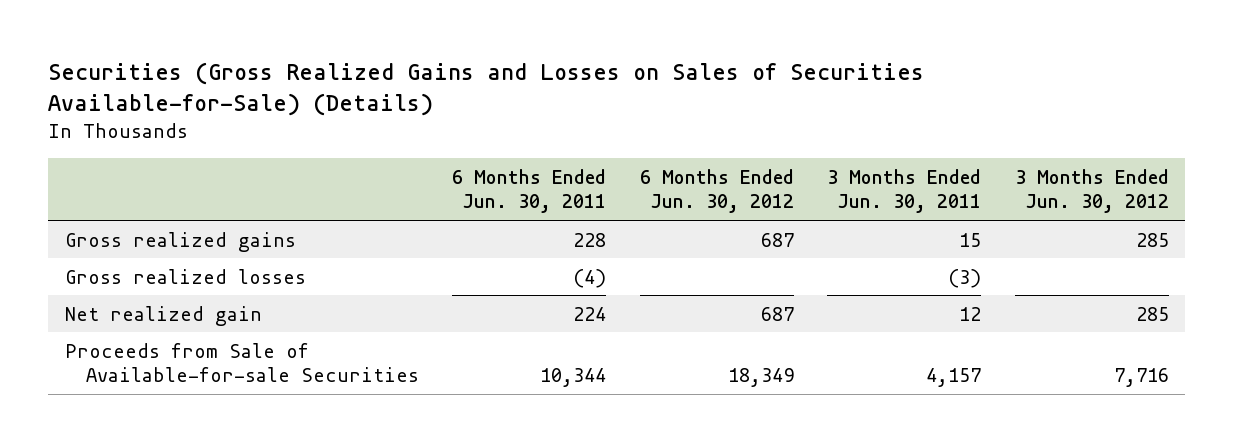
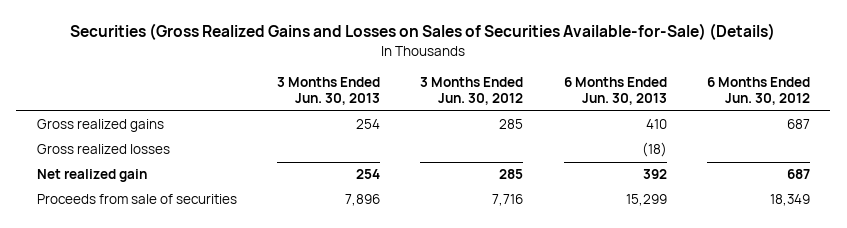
[452,169,607,214] 6 Months Ended Jun. 30, 2011 -> none
[827,169,982,214] 3 Months Ended Jun. 30, 2011 -> none
none -> [276,76,380,106] 3 Months Ended Jun. 30, 2013
none -> [563,76,667,106] 6 Months Ended Jun. 30, 2013
[65,342,419,382] Proceeds from Sale of Available-for-sale Securities -> [36,194,237,205] Proceeds from sale of securities

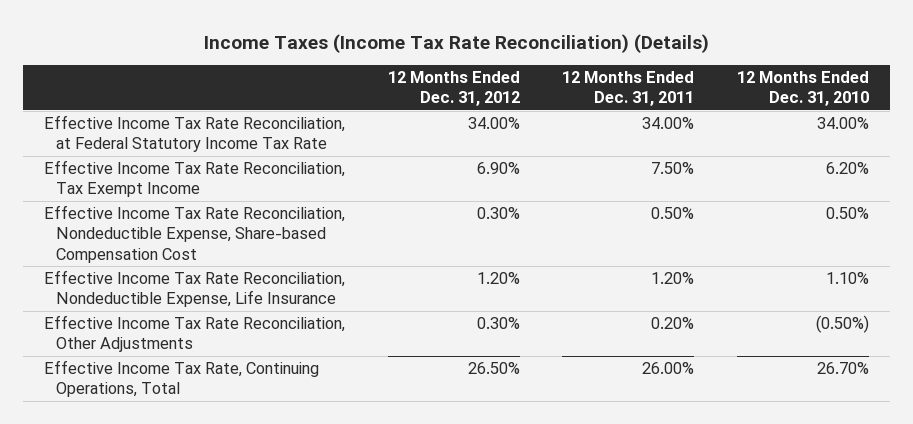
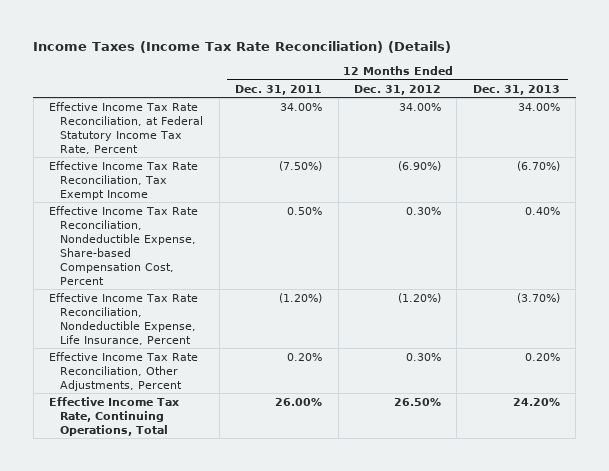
[736,71,869,107] 12 Months Ended Dec. 31, 2010 -> none
none -> [472,84,560,95] Dec. 31, 2013
[44,115,346,153] Effective Income Tax Rate Reconciliation, at Federal Statutory Income Tax Rate -> [49,101,204,154] Effective Income Tax Rate Reconciliation, at Federal Statutory Income Tax Rate, Percent
[476,162,520,175] 6.90% -> [398,160,442,171] (6.90%)
[651,162,695,175] 7.50% -> [279,160,323,171] (7.50%)
[44,205,346,263] Effective Income Tax Rate Reconciliation, Nondeductible Expense, Share-based Compensation Cost -> [49,205,199,285] Effective Income Tax Rate Reconciliation, Nondeductible Expense, Share-based Compensation Cost, Percent
[44,270,346,308] Effective Income Tax Rate Reconciliation, Nondeductible Expense, Life Insurance -> [49,292,199,345] Effective Income Tax Rate Reconciliation, Nondeductible Expense, Life Insurance, Percent
[476,272,520,285] 1.20% -> [398,292,442,303] (1.20%)
[651,272,695,285] 1.20% -> [279,292,323,303] (1.20%)
[44,315,346,353] Effective Income Tax Rate Reconciliation, Other Adjustments -> [49,351,199,391] Effective Income Tax Rate Reconciliation, Other Adjustments, Percent

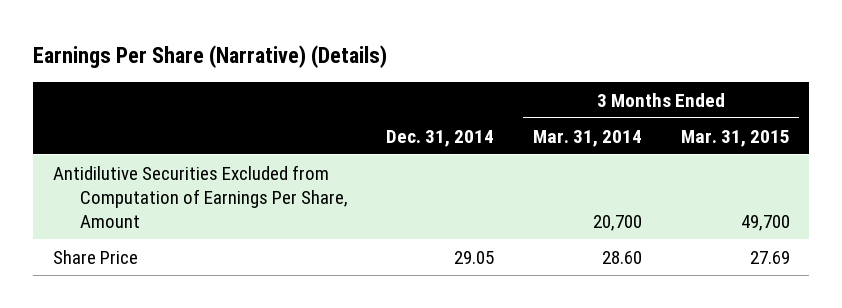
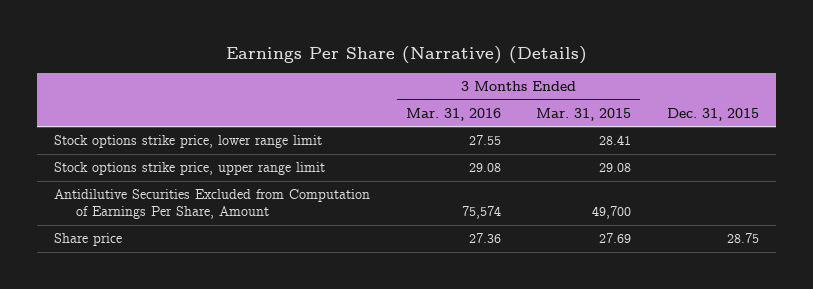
[386,129,495,147] Dec. 31, 2014 -> none
[532,129,642,147] Mar. 31, 2014 -> none
none -> [405,107,501,121] Mar. 31, 2016
none -> [666,107,759,121] Dec. 31, 2015
none -> [54,135,323,149] Stock options strike price, lower range limit
none -> [54,162,326,176] Stock options strike price, upper range limit
[52,249,138,264] Share Price -> [54,233,123,247] Share price

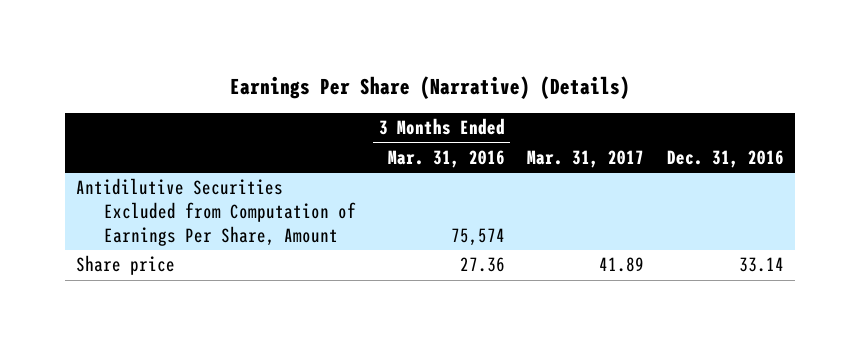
[536,107,632,121] Mar. 31, 2015 -> none
[666,107,759,121] Dec. 31, 2015 -> none
none -> [527,150,645,169] Mar. 31, 2017
none -> [666,150,784,169] Dec. 31, 2016
[54,135,323,149] Stock options strike price, lower range limit -> none
[54,162,326,176] Stock options strike price, upper range limit -> none

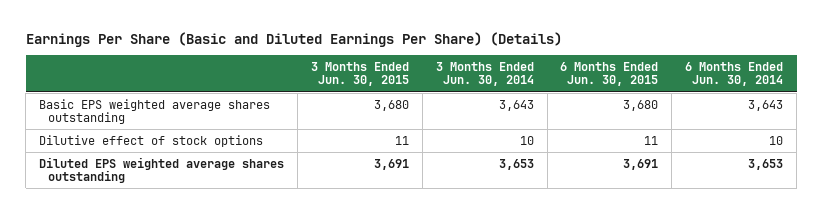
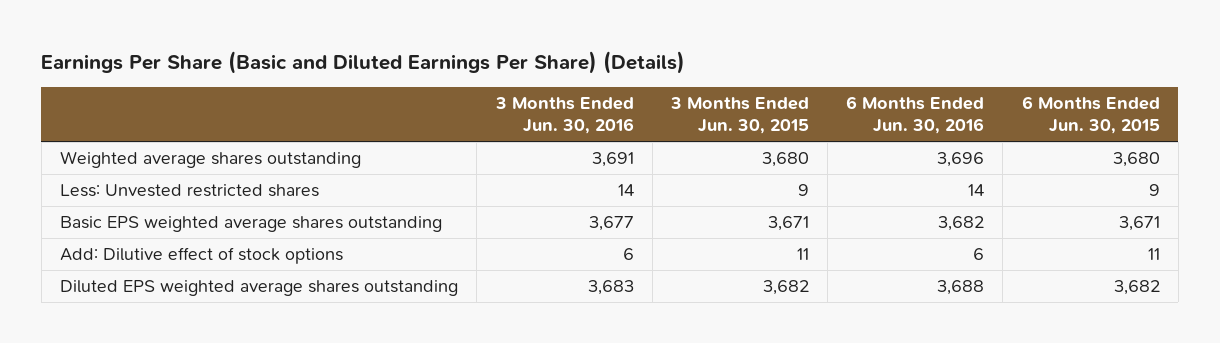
[435,61,534,87] 3 Months Ended Jun. 30, 2014 -> none
[685,61,784,87] 6 Months Ended Jun. 30, 2014 -> none
none -> [494,97,634,135] 3 Months Ended Jun. 30, 2016
none -> [846,96,985,135] 6 Months Ended Jun. 30, 2016
none -> [60,151,362,169] Weighted average shares outstanding
none -> [60,184,320,198] Less: Unvested restricted shares
[373,99,409,111] 3,680 -> [767,216,809,232] 3,671
[623,99,659,111] 3,680 -> [1118,216,1160,232] 3,671
[38,134,263,147] Dilutive effect of stock options -> [60,247,344,265] Add: Dilutive effect of stock options
[373,158,409,170] 3,691 -> [762,280,809,296] 3,682
[623,158,659,170] 3,691 -> [1113,280,1160,296] 3,682

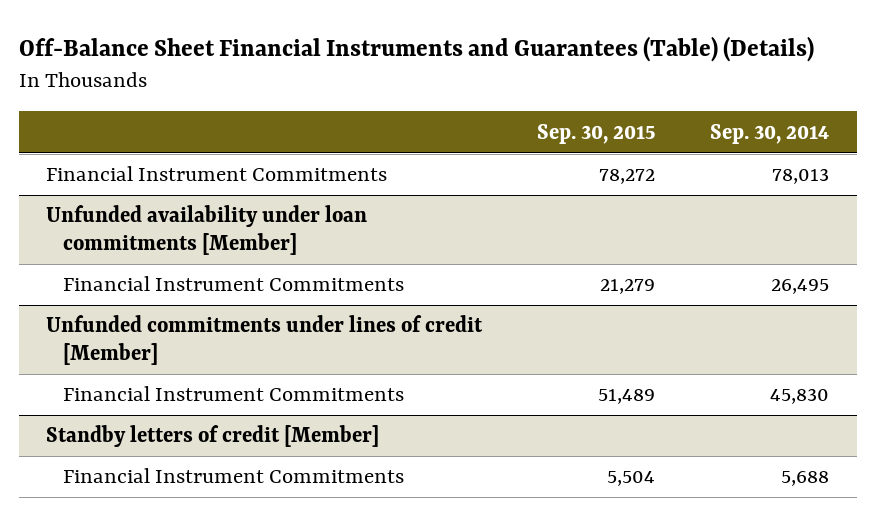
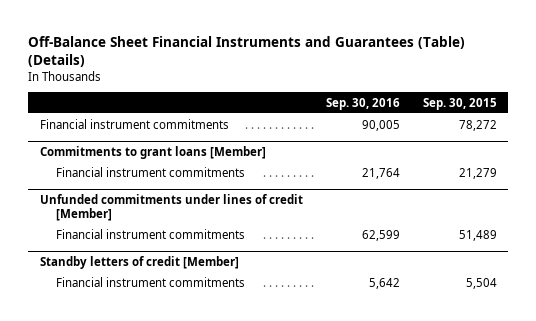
[710,123,830,144] Sep. 30, 2014 -> none
none -> [325,97,400,110] Sep. 30, 2016
[46,166,388,182] Financial Instrument Commitments -> [39,118,229,129] Financial instrument commitments
[46,205,368,255] Unfunded availability under loan commitments [Member] -> [39,146,266,160] Commitments to grant loans [Member]
[63,276,405,292] Financial Instrument Commitments -> [56,166,246,177] Financial instrument commitments
[63,386,405,402] Financial Instrument Commitments -> [56,228,246,239] Financial instrument commitments
[63,468,405,484] Financial Instrument Commitments -> [56,276,246,287] Financial instrument commitments

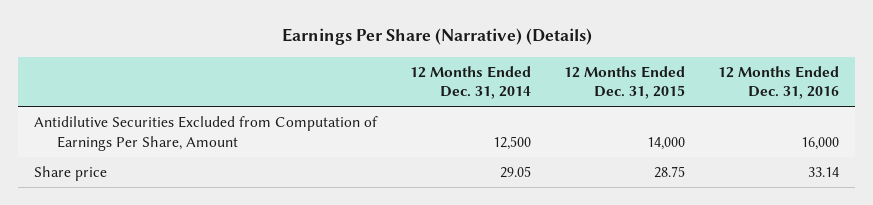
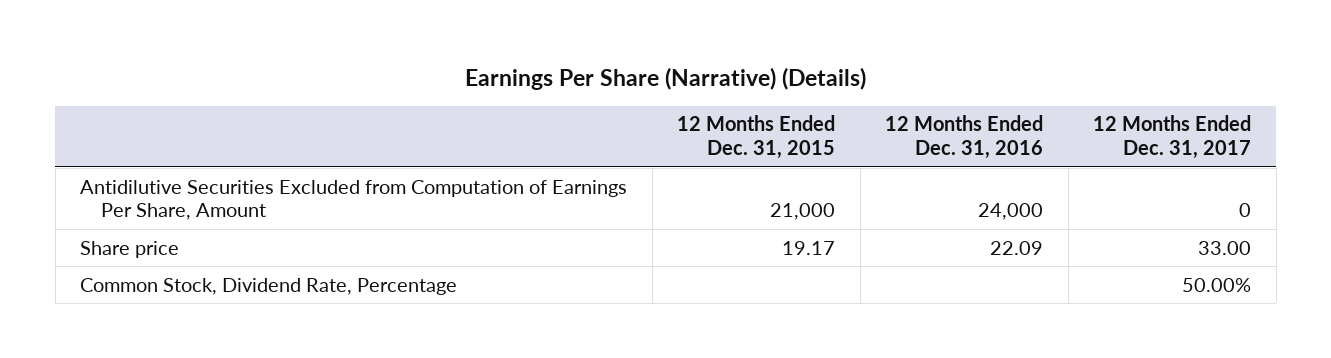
[410,65,532,100] 12 Months Ended Dec. 31, 2014 -> none
none -> [1093,115,1252,159] 12 Months Ended Dec. 31, 2017
[647,136,686,150] 14,000 -> [770,203,836,221] 21,000
[800,136,839,150] 16,000 -> [978,203,1044,221] 24,000
[654,165,686,178] 28.75 -> [782,240,836,255] 19.17
[807,166,839,177] 33.14 -> [990,240,1044,255] 22.09
none -> [80,277,458,295] Common Stock, Dividend Rate, Percentage

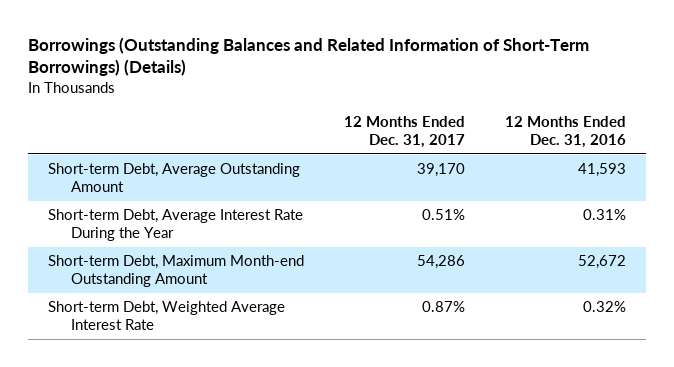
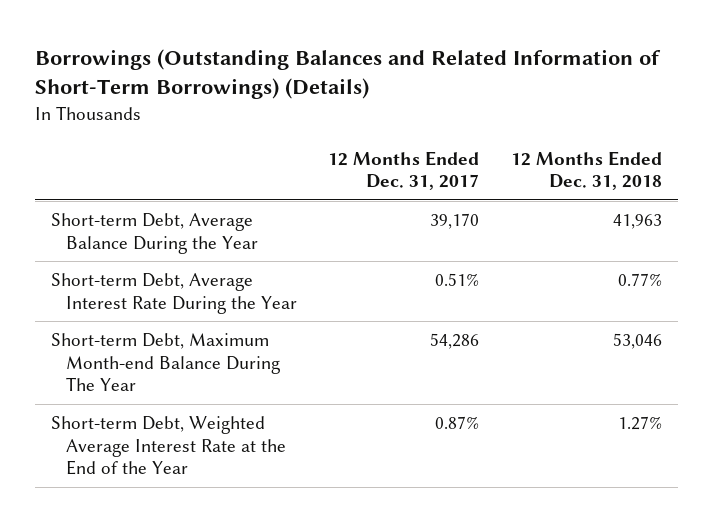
[505,116,627,148] 12 Months Ended Dec. 31, 2016 -> none
none -> [511,150,663,191] 12 Months Ended Dec. 31, 2018
[47,163,300,192] Short-term Debt, Average Outstanding Amount -> [50,212,258,254] Short-term Debt, Average Balance During the Year
[47,255,304,287] Short-term Debt, Maximum Month-end Outstanding Amount -> [50,332,280,392] Short-term Debt, Maximum Month-end Balance During The Year
[47,301,285,330] Short-term Debt, Weighted Average Interest Rate -> [50,415,286,476] Short-term Debt, Weighted Average Interest Rate at the End of the Year

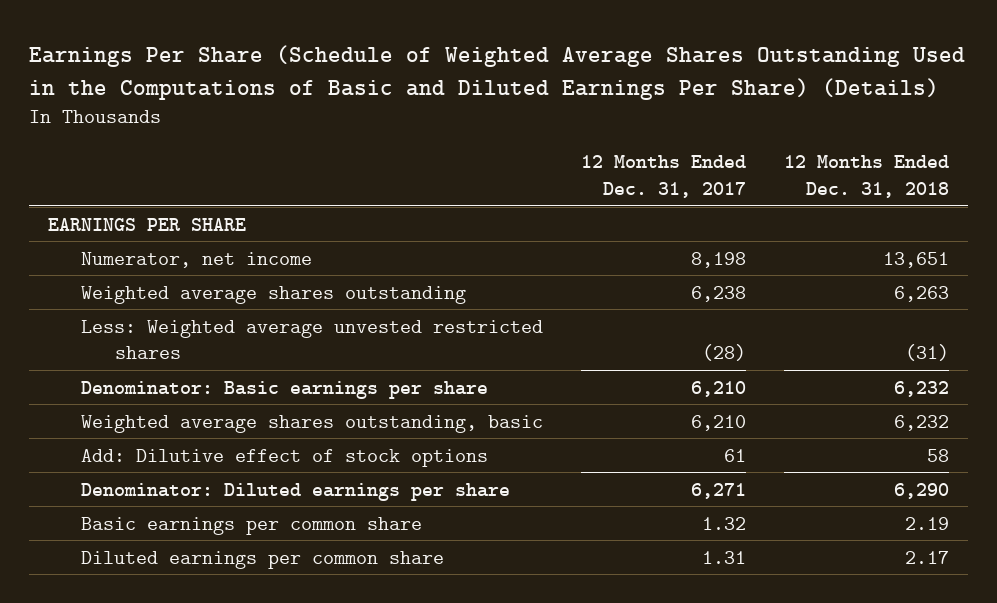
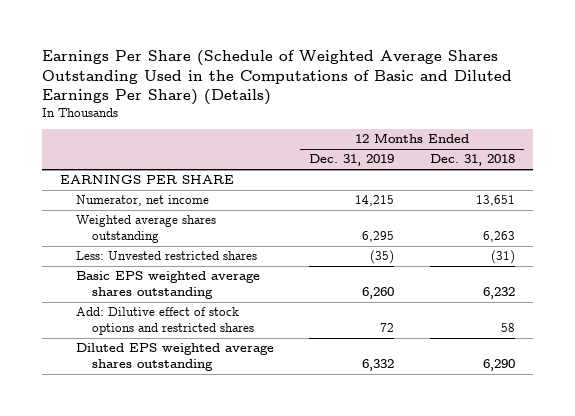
[581,155,747,198] 12 Months Ended Dec. 31, 2017 -> none
none -> [309,154,395,167] Dec. 31, 2019
[81,414,544,433] Weighted average shares outstanding, basic -> none
[81,516,423,535] Basic earnings per common share -> none
[81,550,445,569] Diluted earnings per common share -> none
[81,319,544,360] Less: Weighted average unvested restricted shares -> [75,251,257,261] Less: Unvested restricted shares
[81,380,489,399] Denominator: Basic earnings per share -> [75,271,260,300] Basic EPS weighted average shares outstanding
[81,448,489,467] Add: Dilutive effect of stock options -> [75,307,254,336] Add: Dilutive effect of stock options and restricted shares
[81,482,511,501] Denominator: Diluted earnings per share -> [75,343,274,372] Diluted EPS weighted average shares outstanding

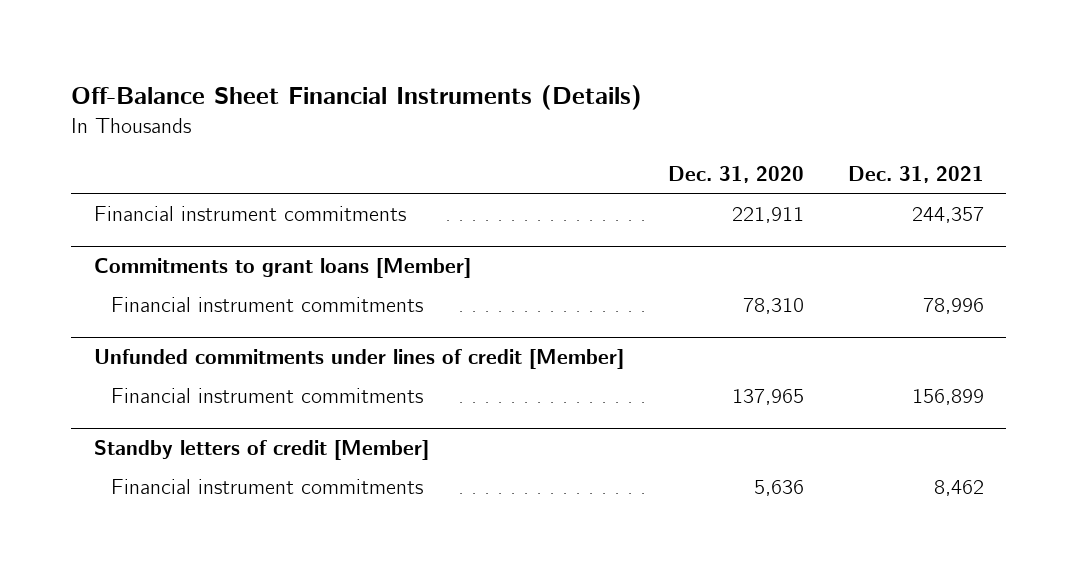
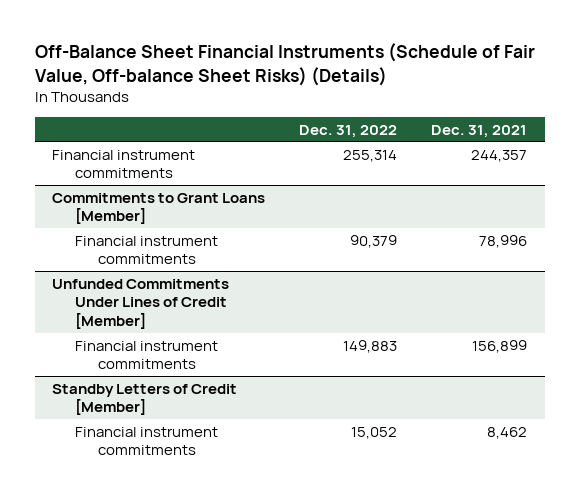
[71,85,643,111] Off-Balance Sheet Financial Instruments (Details) -> [34,43,535,86] Off-Balance Sheet Financial Instruments (Schedule of Fair Value, Off-balance Sheet Risks) (Details)
[667,166,804,184] Dec. 31, 2020 -> none
none -> [299,124,398,138] Dec. 31, 2022
[93,258,471,279] Commitments to grant loans [Member] -> [51,192,265,225] Commitments to Grant Loans [Member]
[93,349,624,370] Unfunded commitments under lines of credit [Member] -> [51,278,229,330] Unfunded Commitments Under Lines of Credit [Member]
[93,440,429,461] Standby letters of credit [Member] -> [51,383,237,416] Standby Letters of Credit [Member]

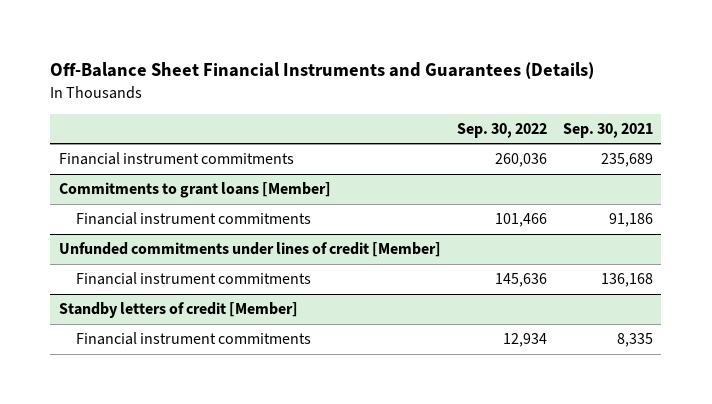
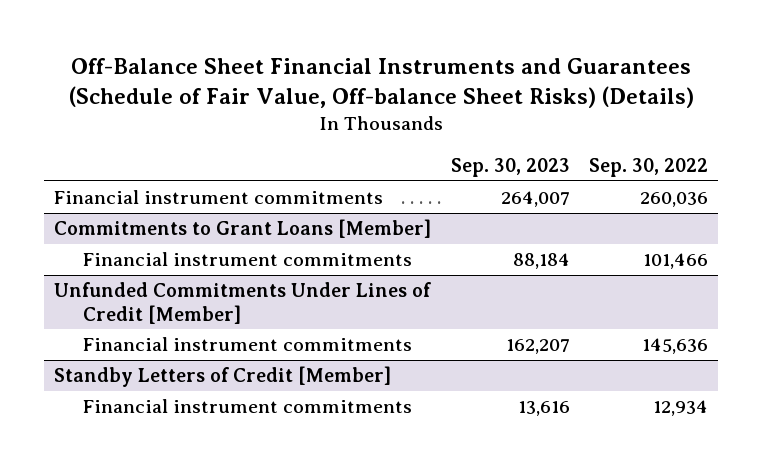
[50,61,595,79] Off-Balance Sheet Financial Instruments and Guarantees (Details) -> [69,58,695,109] Off-Balance Sheet Financial Instruments and Guarantees (Schedule of Fair Value, Off-balance Sheet Risks) (Details)
[563,122,654,138] Sep. 30, 2021 -> none
none -> [450,157,570,177] Sep. 30, 2023
[58,182,331,199] Commitments to grant loans [Member] -> [54,219,432,239] Commitments to Grant Loans [Member]
[58,242,441,258] Unfunded commitments under lines of credit [Member] -> [54,282,432,324] Unfunded Commitments Under Lines of Credit [Member]
[58,302,298,319] Standby letters of credit [Member] -> [54,366,392,388] Standby Letters of Credit [Member]

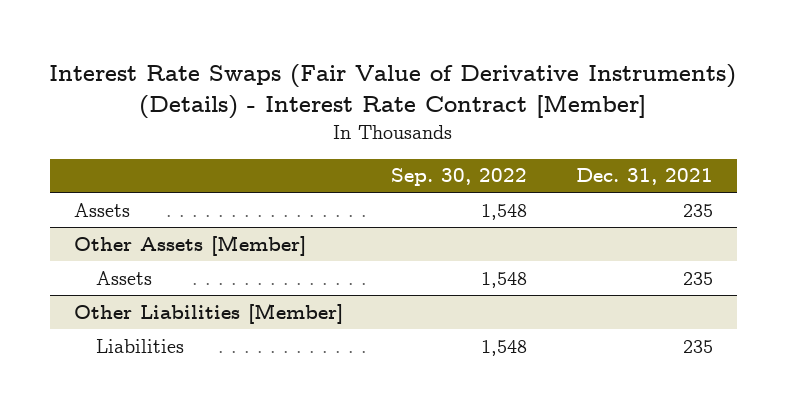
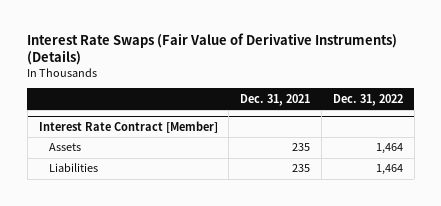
[49,63,737,119] Interest Rate Swaps (Fair Value of Derivative Instruments) (Details) - Interest Rate Contract [Member] -> [27,32,398,66] Interest Rate Swaps (Fair Value of Derivative Instruments) (Details)
[391,168,528,187] Sep. 30, 2022 -> none
none -> [332,93,403,106] Dec. 31, 2022
[73,202,130,217] Assets -> none
[73,234,306,256] Other Assets [Member] -> [38,121,218,134] Interest Rate Contract [Member]
[73,302,343,324] Other Liabilities [Member] -> none

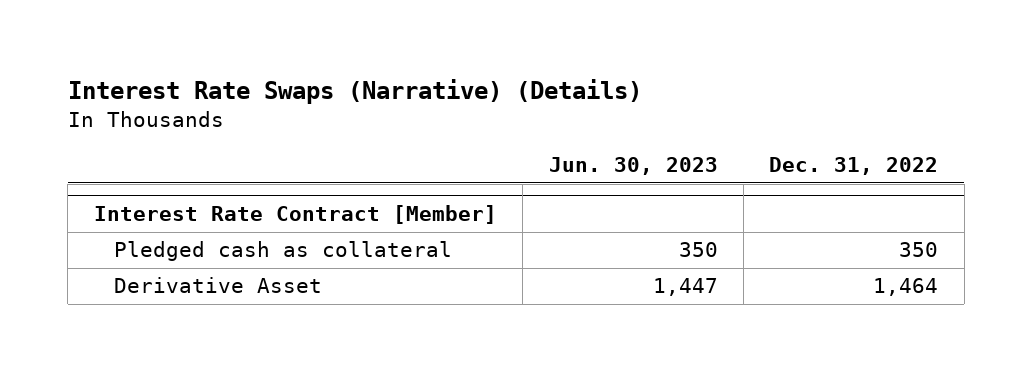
[27,32,398,66] Interest Rate Swaps (Fair Value of Derivative Instruments) (Details) -> [67,79,642,105] Interest Rate Swaps (Narrative) (Details)
[240,93,311,106] Dec. 31, 2021 -> none
none -> [548,157,718,176] Jun. 30, 2023
[49,163,99,173] Liabilities -> none
none -> [113,241,452,262] Pledged cash as collateral
[49,143,82,152] Assets -> [113,277,322,294] Derivative Asset

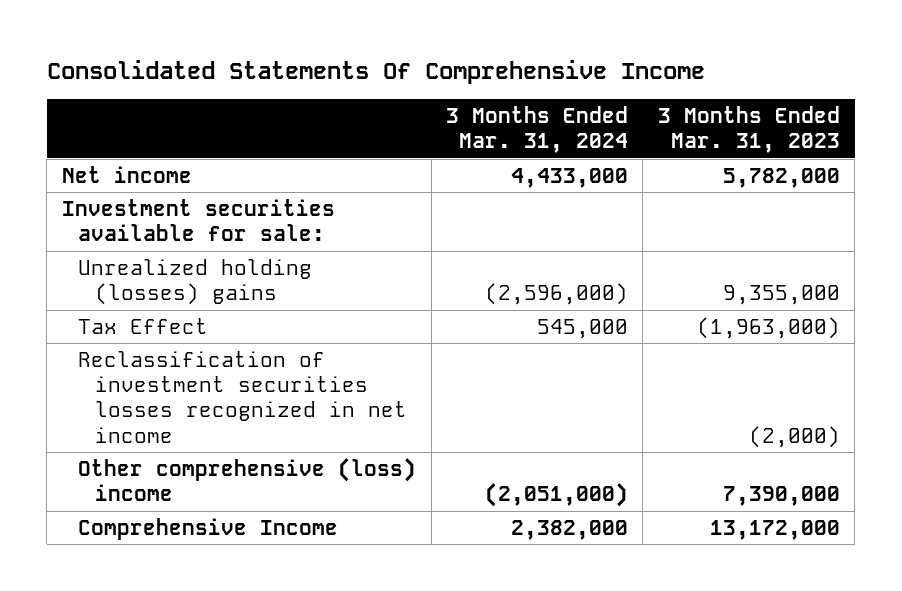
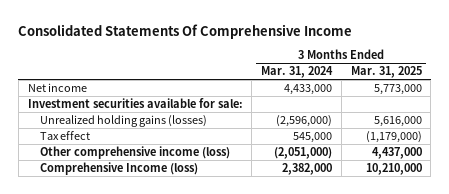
[657,105,840,154] 3 Months Ended Mar. 31, 2023 -> none
none -> [350,66,422,79] Mar. 31, 2025
[78,350,407,443] Reclassification of investment securities losses recognized in net income -> none
[78,258,313,306] Unrealized holding (losses) gains -> [40,115,208,128] Unrealized holding gains (losses)
[78,317,209,334] Tax Effect -> [40,131,91,141] Tax effect
[78,457,417,502] Other comprehensive (loss) income -> [40,146,231,160] Other comprehensive income (loss)
[78,517,339,540] Comprehensive Income -> [40,162,199,176] Comprehensive Income (loss)

